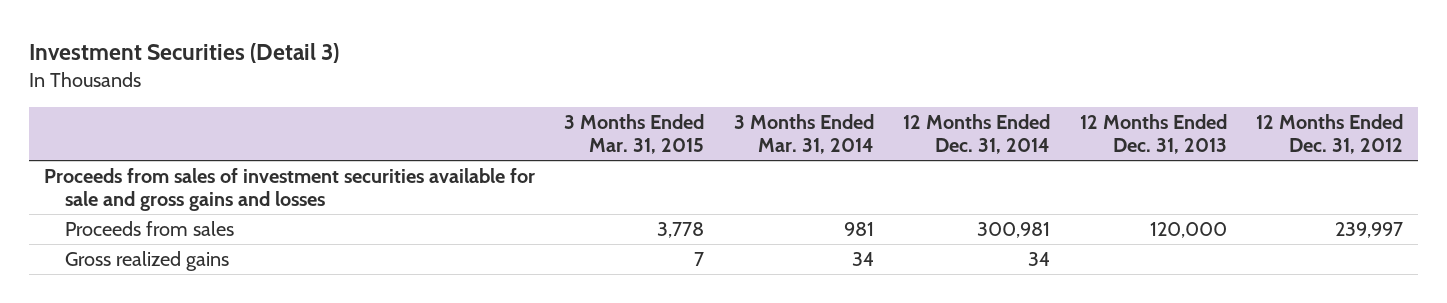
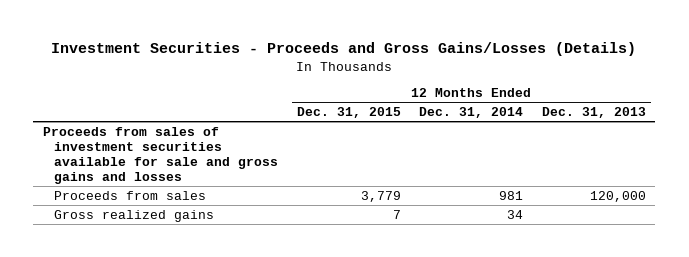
[28,43,339,64] Investment Securities (Detail 3) -> [51,42,637,57] Investment Securities - Proceeds and Gross Gains/Losses (Details)
[564,114,705,155] 3 Months Ended Mar. 31, 2015 -> none
[733,114,874,155] 3 Months Ended Mar. 31, 2014 -> none
[1256,114,1404,155] 12 Months Ended Dec. 31, 2012 -> none
none -> [296,107,401,119] Dec. 31, 2015
[977,221,1051,238] 300,981 -> [499,190,524,200] 981

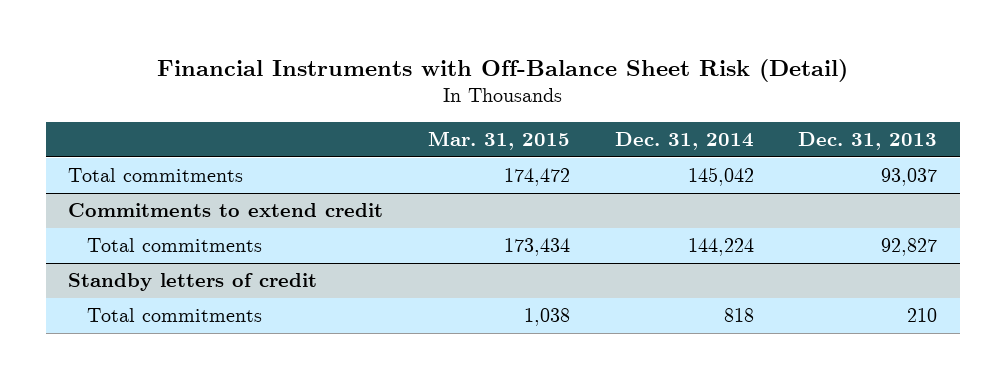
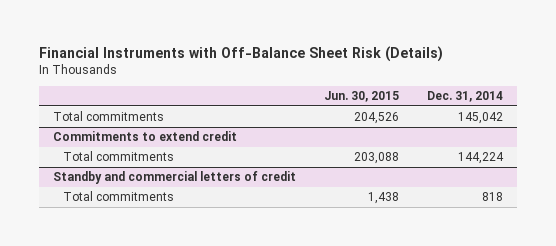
[156,59,848,83] Financial Instruments with Off-Balance Sheet Risk (Detail) -> [38,45,443,62] Financial Instruments with Off-Balance Sheet Risk (Details)
[427,130,570,150] Mar. 31, 2015 -> none
[798,131,938,150] Dec. 31, 2013 -> none
none -> [324,91,400,103] Jun. 30, 2015
[68,273,318,292] Standby letters of credit -> [53,171,297,185] Standby and commercial letters of credit

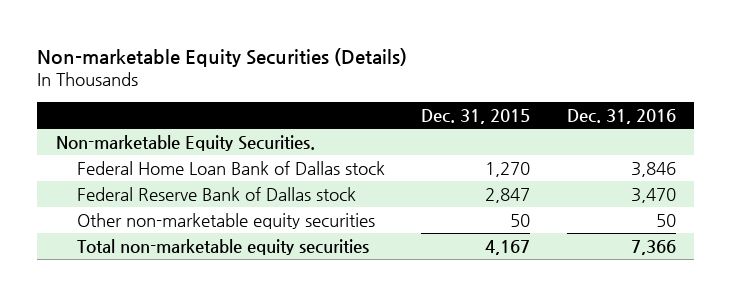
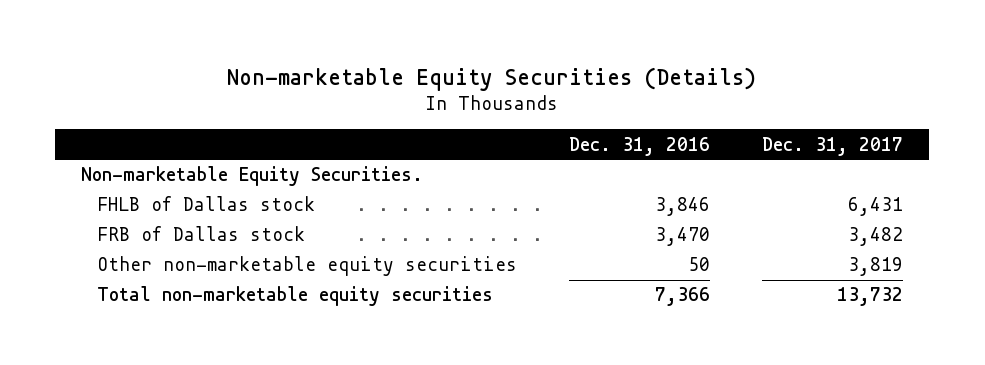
[421,108,531,124] Dec. 31, 2015 -> none
none -> [762,136,904,156] Dec. 31, 2017
[76,160,385,175] Federal Home Loan Bank of Dallas stock -> [96,196,315,212] FHLB of Dallas stock
[76,186,356,201] Federal Reserve Bank of Dallas stock -> [96,226,305,242] FRB of Dallas stock

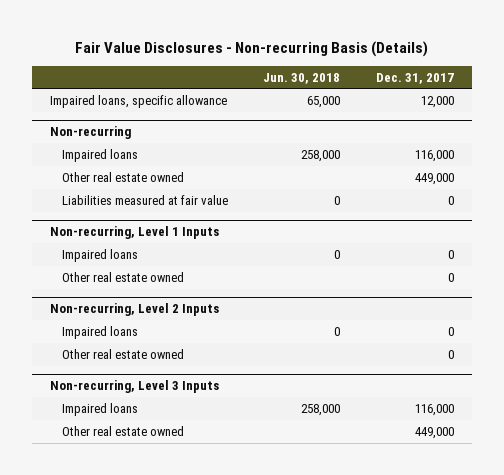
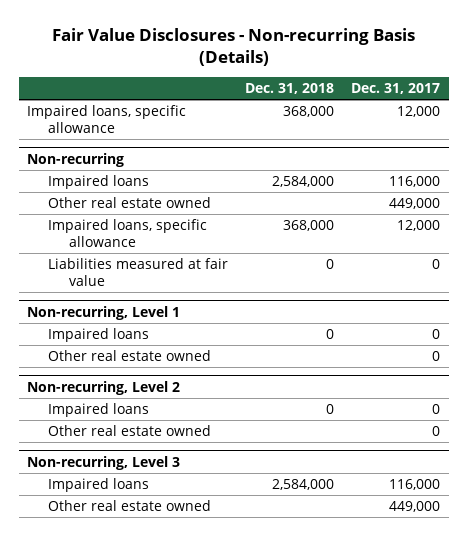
[263,72,341,84] Jun. 30, 2018 -> none
none -> [245,82,335,94] Dec. 31, 2018
none -> [48,219,208,248] Impaired loans, specific allowance
[50,226,220,240] Non-recurring, Level 1 Inputs -> [27,305,181,320] Non-recurring, Level 1
[50,303,220,317] Non-recurring, Level 2 Inputs -> [27,380,181,395] Non-recurring, Level 2
[50,380,220,394] Non-recurring, Level 3 Inputs -> [27,455,181,470] Non-recurring, Level 3

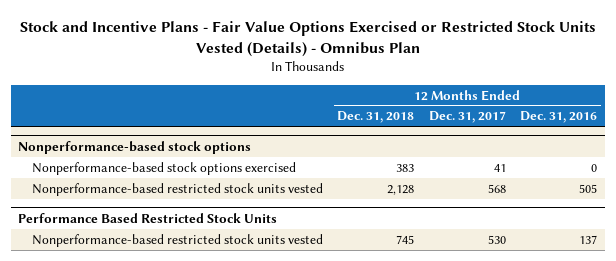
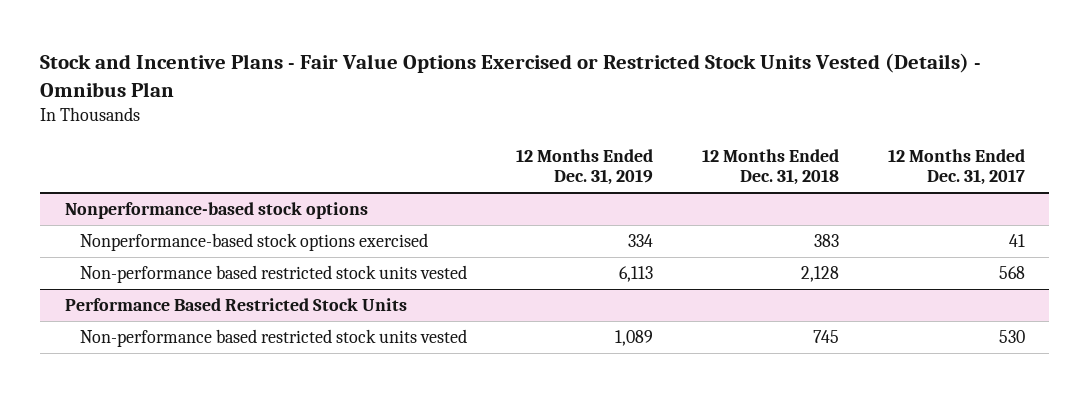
[520,111,598,124] Dec. 31, 2016 -> none
none -> [515,148,653,186] 12 Months Ended Dec. 31, 2019
[31,182,323,196] Nonperformance-based restricted stock units vested -> [79,265,467,284] Non-performance based restricted stock units vested
[31,233,323,247] Nonperformance-based restricted stock units vested -> [79,329,467,348] Non-performance based restricted stock units vested

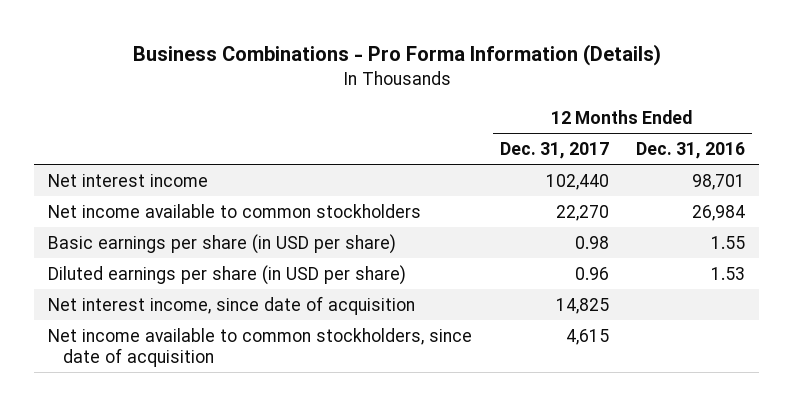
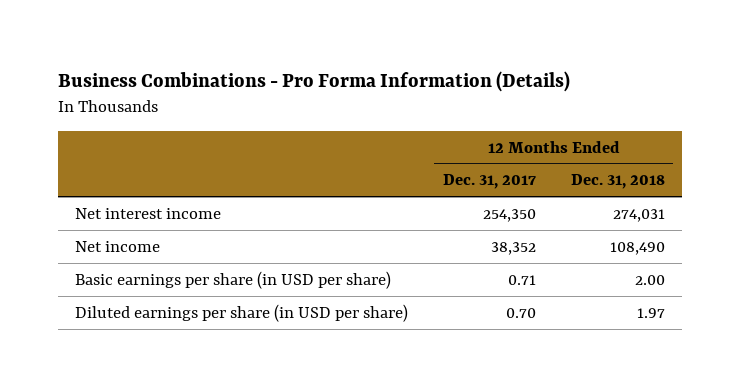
[635,141,745,159] Dec. 31, 2016 -> none
none -> [570,174,665,190] Dec. 31, 2018
[48,295,416,315] Net interest income, since date of acquisition -> none
[48,327,473,367] Net income available to common stockholders, since date of acquisition -> none
[545,173,609,190] 102,440 -> [482,208,536,222] 254,350
[48,203,422,218] Net income available to common stockholders -> [74,240,160,252] Net income
[555,204,609,221] 22,270 -> [490,241,536,255] 38,352
[574,235,609,249] 0.98 -> [507,274,536,285] 0.71
[574,266,609,280] 0.96 -> [505,307,536,318] 0.70

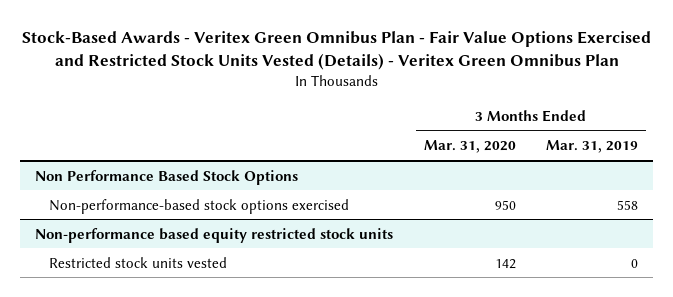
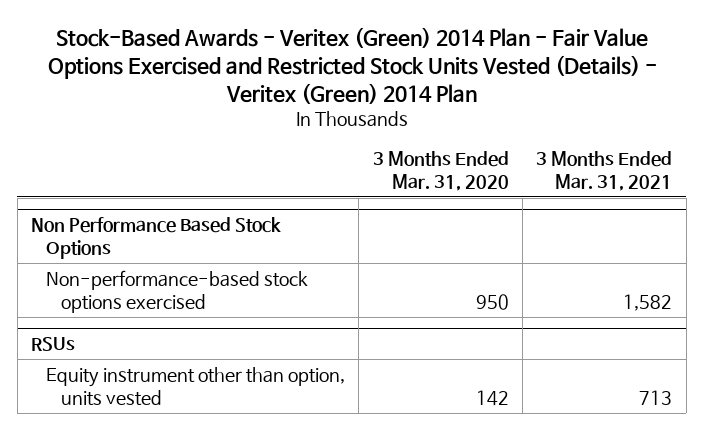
[21,31,651,71] Stock-Based Awards - Veritex Green Omnibus Plan - Fair Value Options Exercised and Restricted Stock Units Vested (Details) - Veritex Green Omnibus Plan -> [47,27,657,104] Stock-Based Awards - Veritex (Green) 2014 Plan - Fair Value Options Exercised and Restricted Stock Units Vested (Details) - Veritex (Green) 2014 Plan
[546,140,639,154] Mar. 31, 2019 -> none
none -> [536,150,673,191] 3 Months Ended Mar. 31, 2021
[35,227,394,243] Non-performance based equity restricted stock units -> [31,337,76,352] RSUs
[48,256,227,268] Restricted stock units vested -> [46,366,346,406] Equity instrument other than option, units vested

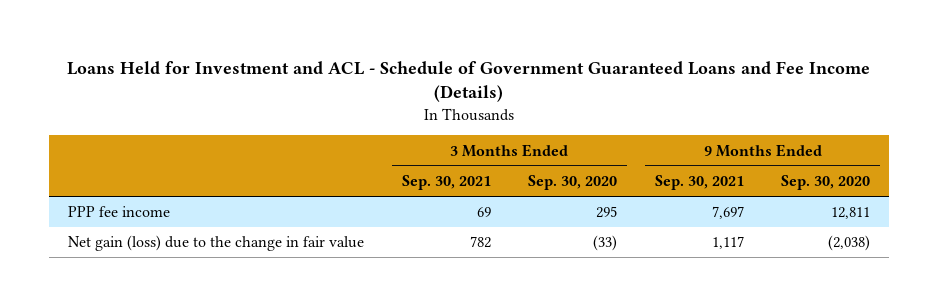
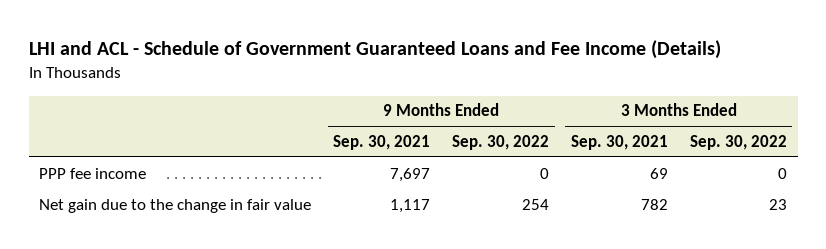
[67,60,871,103] Loans Held for Investment and ACL - Schedule of Government Guaranteed Loans and Fee Income (Details) -> [28,40,721,60] LHI and ACL - Schedule of Government Guaranteed Loans and Fee Income (Details)
[528,175,618,191] Sep. 30, 2020 -> none
[781,175,871,191] Sep. 30, 2020 -> none
none -> [452,134,550,150] Sep. 30, 2022
none -> [689,134,787,150] Sep. 30, 2022
[67,235,364,252] Net gain (loss) due to the change in fair value -> [39,198,312,213] Net gain due to the change in fair value

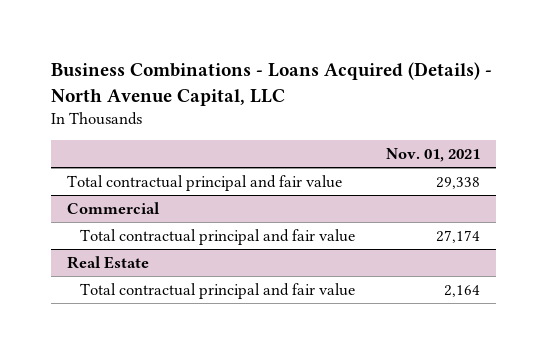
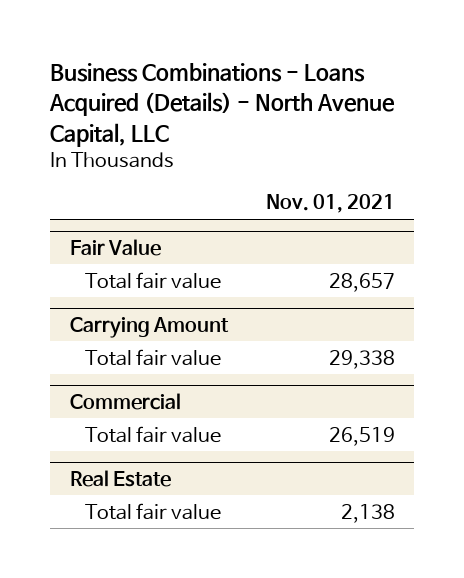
none -> [69,238,161,256] Fair Value
[66,174,342,191] Total contractual principal and fair value -> [85,271,222,289] Total fair value
[436,176,481,189] 29,338 -> [328,272,395,292] 28,657
none -> [69,316,229,338] Carrying Amount
none -> [85,348,222,366] Total fair value
[79,228,355,245] Total contractual principal and fair value -> [85,425,222,443] Total fair value
[436,229,481,243] 27,174 -> [328,426,395,446] 26,519
[79,282,355,299] Total contractual principal and fair value -> [85,502,222,520] Total fair value
[444,284,481,297] 2,164 -> [340,503,395,523] 2,138

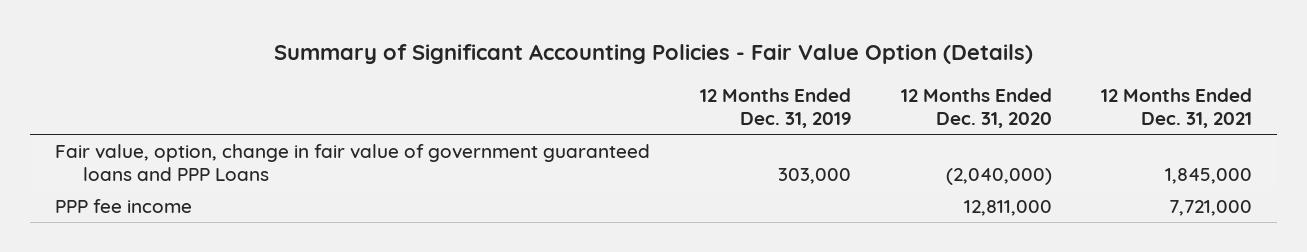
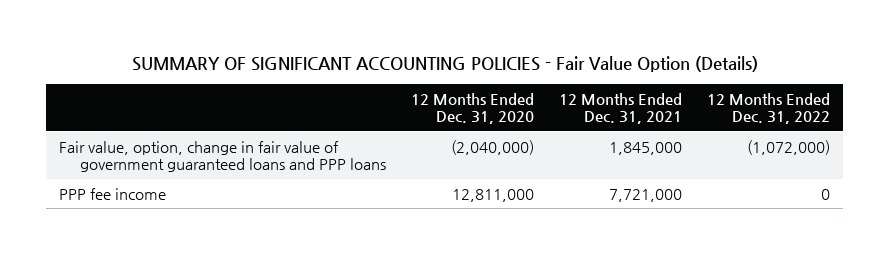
[273,43,1033,64] Summary of Significant Accounting Policies - Fair Value Option (Details) -> [131,56,758,73] SUMMARY OF SIGNIFICANT ACCOUNTING POLICIES - Fair Value Option (Details)
[699,87,851,128] 12 Months Ended Dec. 31, 2019 -> none
none -> [707,92,831,125] 12 Months Ended Dec. 31, 2022
[54,143,650,181] Fair value, option, change in fair value of government guaranteed loans and PPP Loans -> [59,140,386,173] Fair value, option, change in fair value of government guaranteed loans and PPP loans

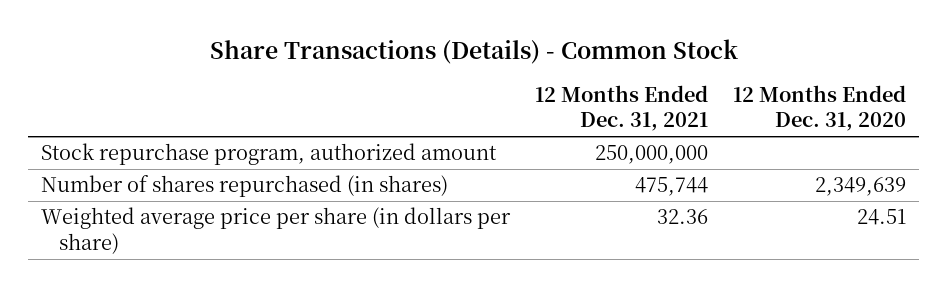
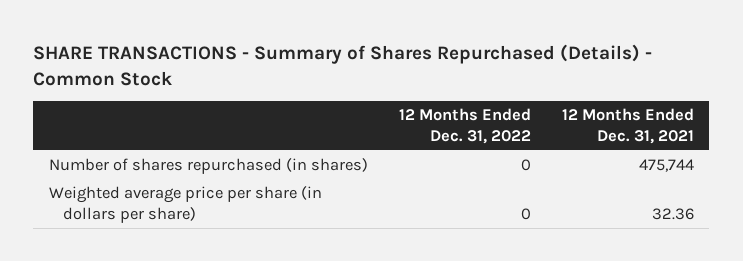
[209,38,738,64] Share Transactions (Details) - Common Stock -> [33,43,653,86] SHARE TRANSACTIONS - Summary of Shares Repurchased (Details) - Common Stock
[733,84,907,132] 12 Months Ended Dec. 31, 2020 -> none
none -> [398,108,531,145] 12 Months Ended Dec. 31, 2022
[40,143,497,166] Stock repurchase program, authorized amount -> none

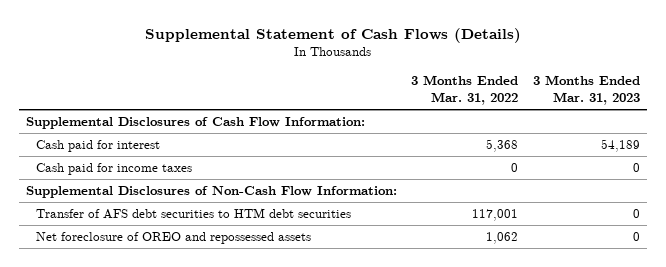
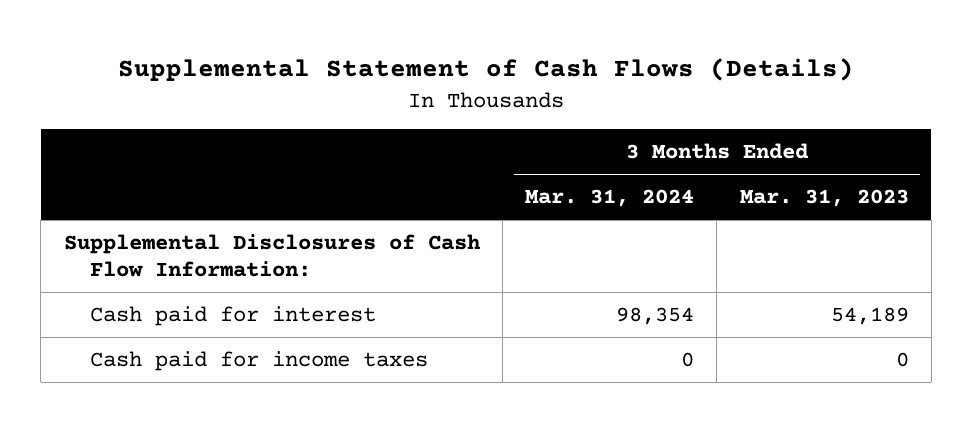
[411,75,519,106] 3 Months Ended Mar. 31, 2022 -> none
none -> [525,189,695,208] Mar. 31, 2024
[25,185,397,198] Supplemental Disclosures of Non-Cash Flow Information: -> none
[36,207,352,219] Transfer of AFS debt securities to HTM debt securities -> none
[36,231,312,244] Net foreclosure of OREO and repossessed assets -> none

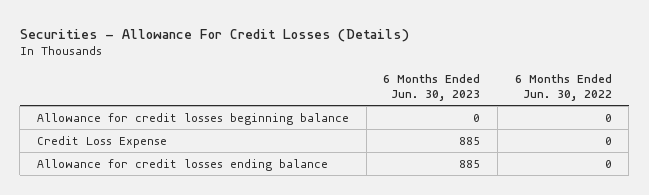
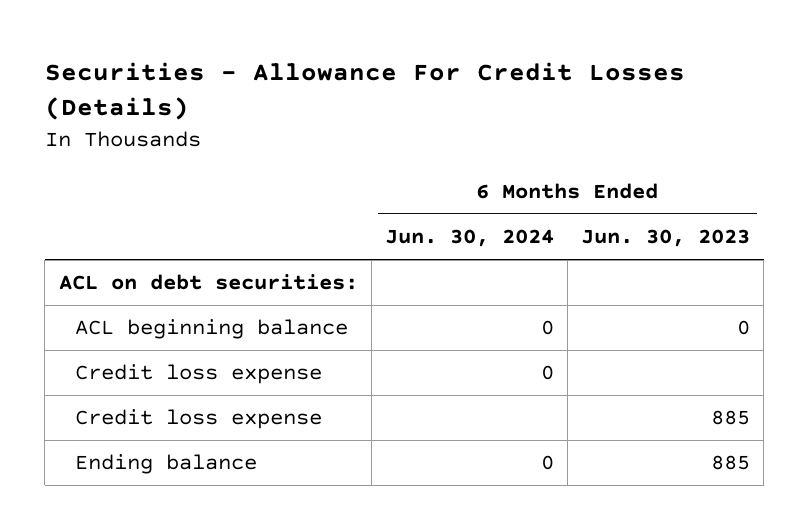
[514,74,612,102] 6 Months Ended Jun. 30, 2022 -> none
none -> [384,229,554,248] Jun. 30, 2024
none -> [58,274,358,291] ACL on debt securities:
[36,112,349,125] Allowance for credit losses beginning balance -> [75,319,349,340] ACL beginning balance
none -> [75,364,323,385] Credit loss expense
[36,135,167,148] Credit Loss Expense -> [75,409,323,430] Credit loss expense
[36,158,328,171] Allowance for credit losses ending balance -> [75,454,258,475] Ending balance

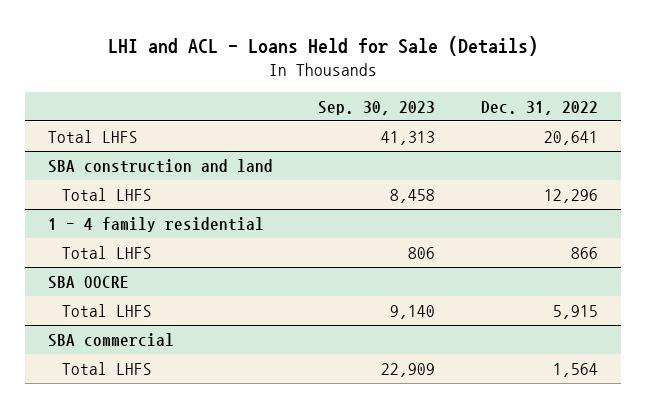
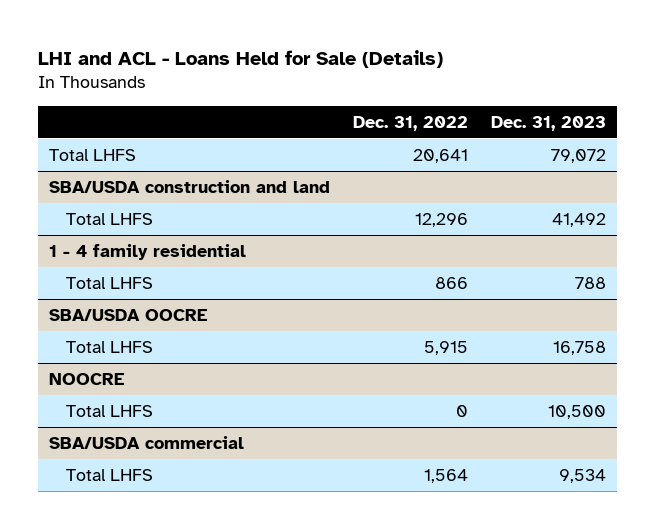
[318,100,436,115] Sep. 30, 2023 -> none
none -> [490,115,606,131] Dec. 31, 2023
[47,159,273,174] SBA construction and land -> [49,179,331,193] SBA/USDA construction and land
[47,276,129,290] SBA OOCRE -> [49,308,209,321] SBA/USDA OOCRE
none -> [49,372,126,385] NOOCRE
none -> [65,404,153,417] Total LHFS
[47,333,174,348] SBA commercial -> [49,435,245,449] SBA/USDA commercial

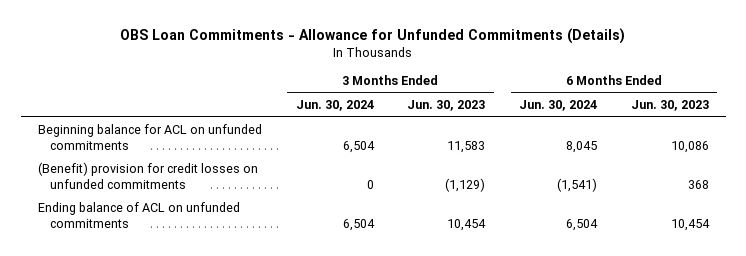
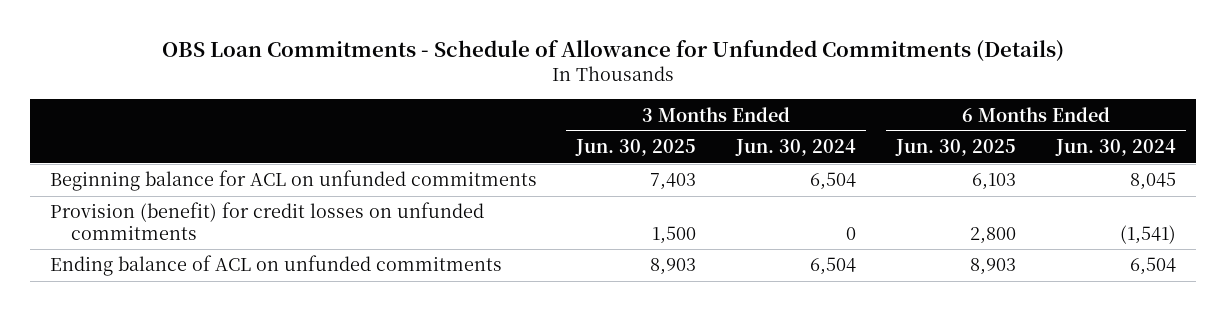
[120,28,626,45] OBS Loan Commitments - Allowance for Unfunded Commitments (Details) -> [161,40,1064,63] OBS Loan Commitments - Schedule of Allowance for Unfunded Commitments (Details)
[407,100,486,112] Jun. 30, 2023 -> none
[630,100,709,112] Jun. 30, 2023 -> none
none -> [575,139,697,157] Jun. 30, 2025
none -> [895,139,1017,157] Jun. 30, 2025
[37,162,258,189] (Benefit) provision for credit losses on unfunded commitments -> [49,202,484,240] Provision (benefit) for credit losses on unfunded commitments

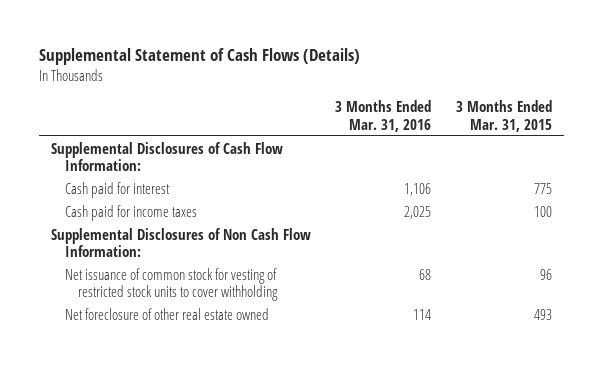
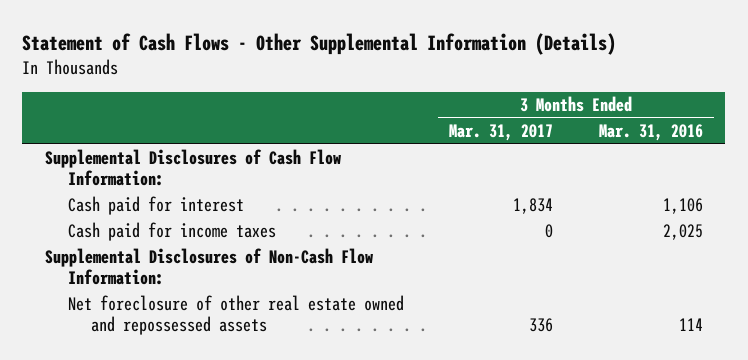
[38,48,360,66] Supplemental Statement of Cash Flows (Details) -> [22,32,617,55] Statement of Cash Flows - Other Supplemental Information (Details)
[455,100,552,132] 3 Months Ended Mar. 31, 2015 -> none
none -> [449,124,554,142] Mar. 31, 2017
[64,267,279,302] Net issuance of common stock for vesting of restricted stock units to cover withholding -> none
[51,227,312,258] Supplemental Disclosures of Non Cash Flow Information: -> [44,248,373,286] Supplemental Disclosures of Non-Cash Flow Information:
[64,307,269,320] Net foreclosure of other real estate owned -> [68,295,405,336] Net foreclosure of other real estate owned and repossessed assets

